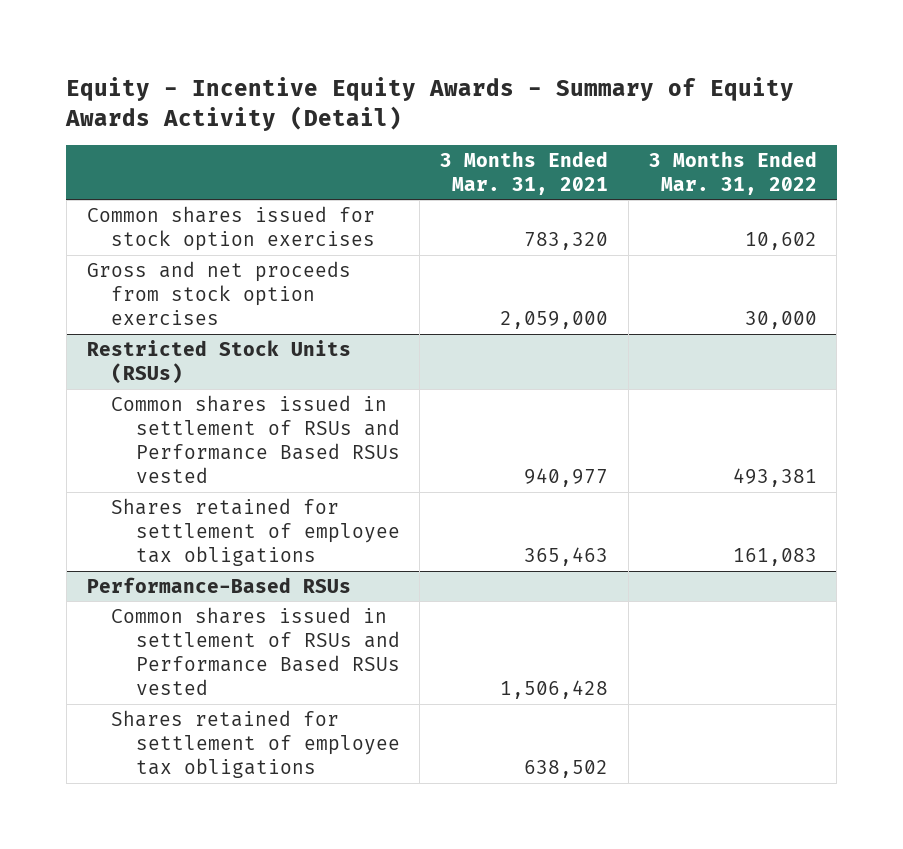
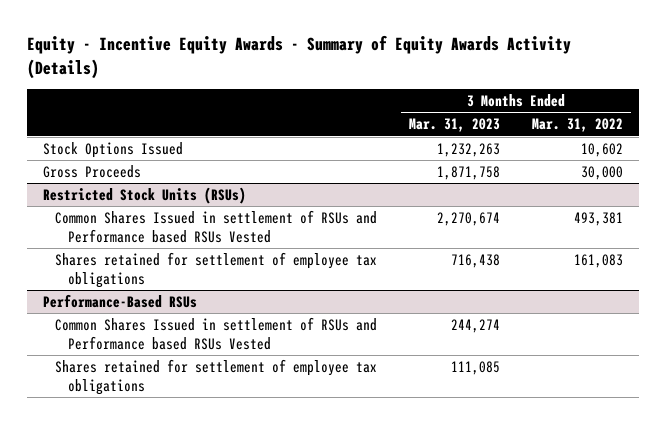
[65,77,795,131] Equity - Incentive Equity Awards - Summary of Equity Awards Activity (Detail) -> [27,35,572,79] Equity - Incentive Equity Awards - Summary of Equity Awards Activity (Details)
[440,150,609,195] 3 Months Ended Mar. 31, 2021 -> none
none -> [409,118,501,133] Mar. 31, 2023
[86,205,376,252] Common shares issued for stock option exercises -> [42,141,183,158] Stock Options Issued
[86,260,351,326] Gross and net proceeds from stock option exercises -> [42,164,141,178] Gross Proceeds
[111,394,400,484] Common shares issued in settlement of RSUs and Performance Based RSUs vested -> [55,209,378,243] Common Shares Issued in settlement of RSUs and Performance based RSUs Vested
[111,606,400,696] Common shares issued in settlement of RSUs and Performance Based RSUs vested -> [55,316,378,350] Common Shares Issued in settlement of RSUs and Performance based RSUs Vested

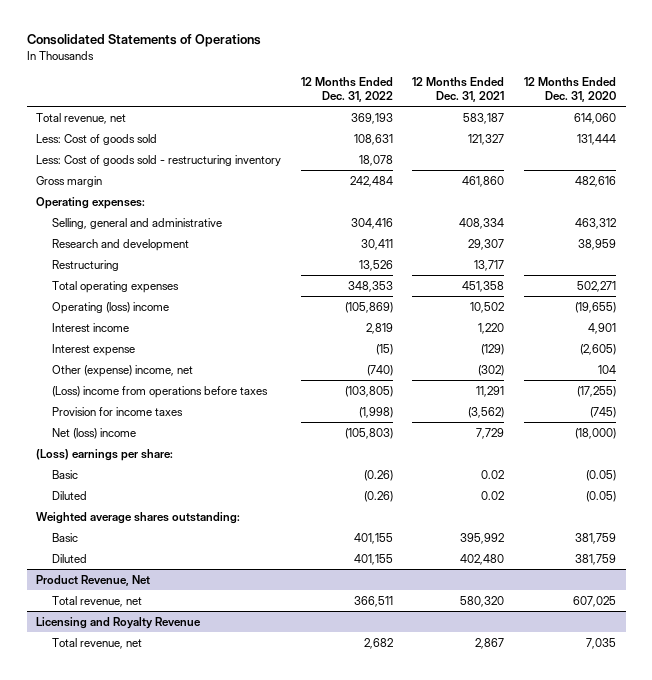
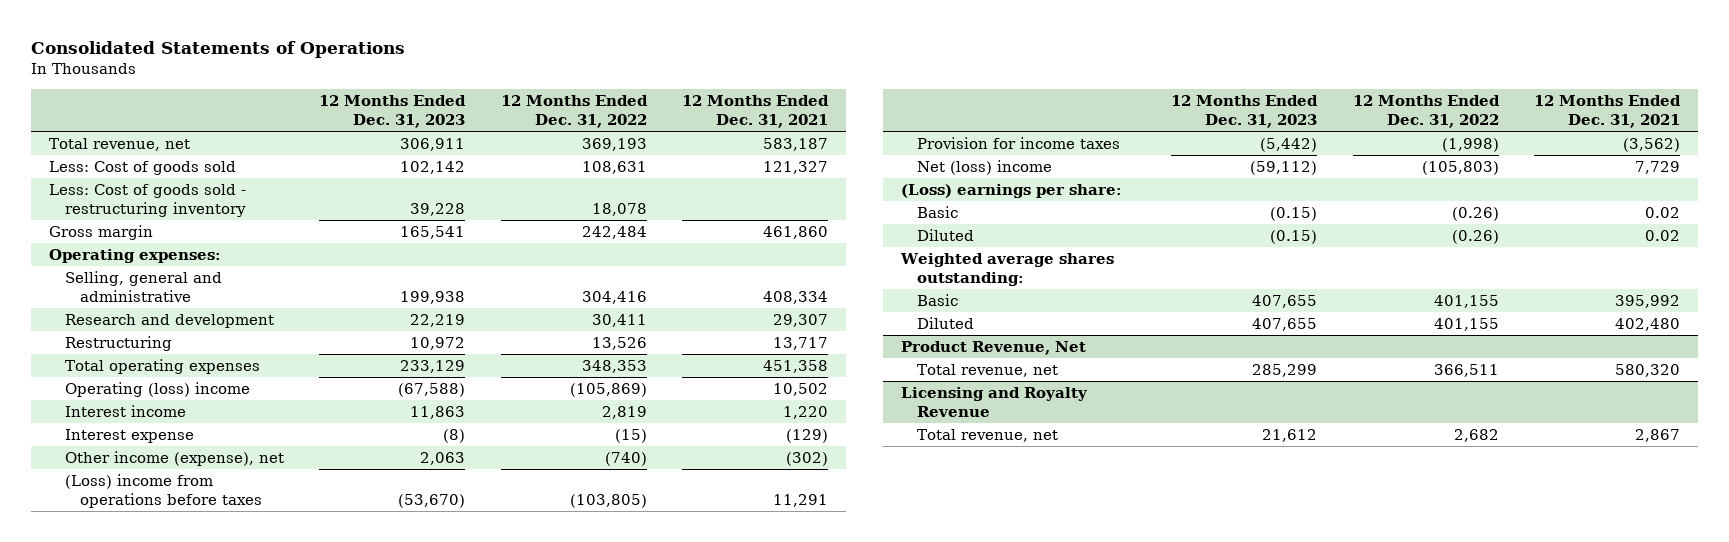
[523,76,616,102] 12 Months Ended Dec. 31, 2020 -> none
none -> [319,95,467,128] 12 Months Ended Dec. 31, 2023
[51,364,193,377] Other (expense) income, net -> [64,451,284,467] Other income (expense), net

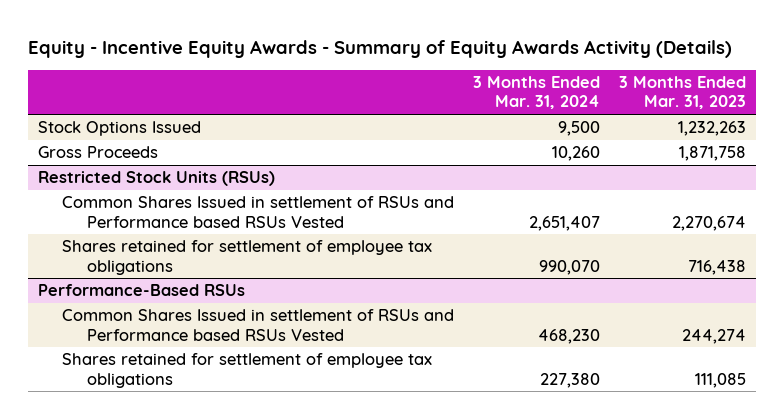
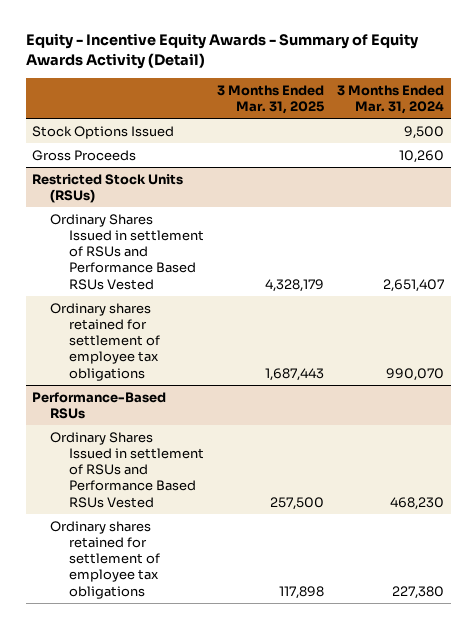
[28,39,733,58] Equity - Incentive Equity Awards - Summary of Equity Awards Activity (Details) -> [25,33,419,70] Equity - Incentive Equity Awards - Summary of Equity Awards Activity (Detail)
[619,76,747,110] 3 Months Ended Mar. 31, 2023 -> none
none -> [216,84,324,114] 3 Months Ended Mar. 31, 2025
[62,196,455,228] Common Shares Issued in settlement of RSUs and Performance based RSUs Vested -> [50,213,204,290] Ordinary Shares Issued in settlement of RSUs and Performance Based RSUs Vested
[62,240,433,275] Shares retained for settlement of employee tax obligations -> [50,302,160,381] Ordinary shares retained for settlement of employee tax obligations
[62,309,455,341] Common Shares Issued in settlement of RSUs and Performance based RSUs Vested -> [50,431,204,508] Ordinary Shares Issued in settlement of RSUs and Performance Based RSUs Vested
[62,353,433,388] Shares retained for settlement of employee tax obligations -> [50,520,160,599] Ordinary shares retained for settlement of employee tax obligations

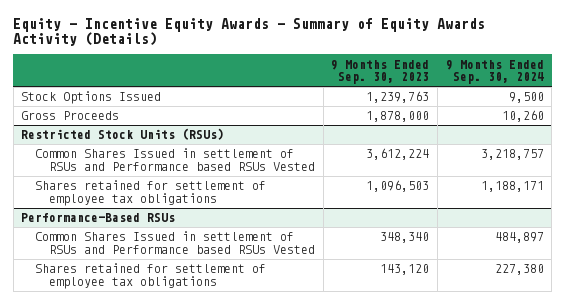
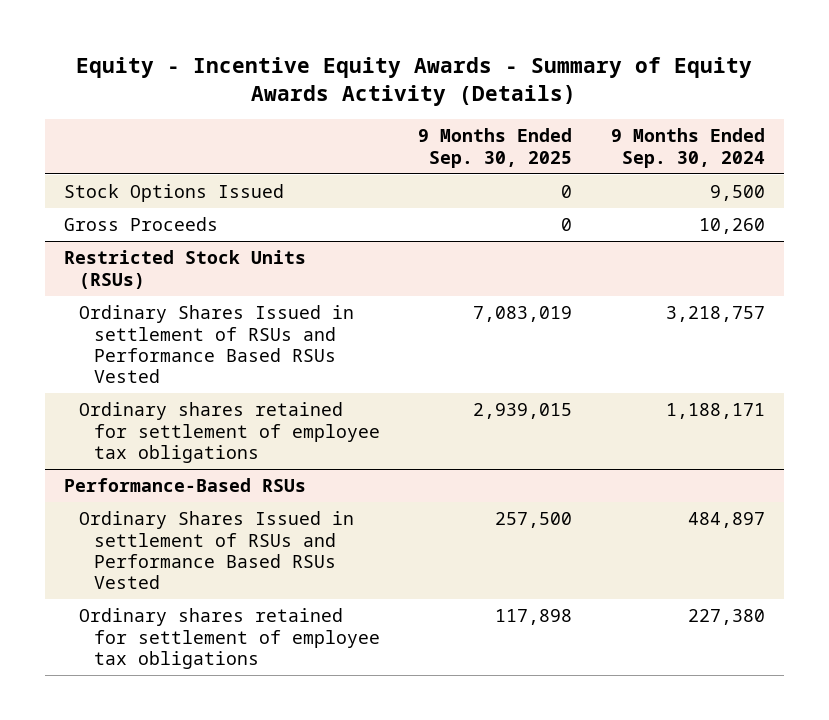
[331,59,430,84] 9 Months Ended Sep. 30, 2023 -> none
none -> [418,128,573,168] 9 Months Ended Sep. 30, 2025
[35,148,315,171] Common Shares Issued in settlement of RSUs and Performance based RSUs Vested -> [78,305,354,384] Ordinary Shares Issued in settlement of RSUs and Performance Based RSUs Vested
[35,180,267,206] Shares retained for settlement of employee tax obligations -> [78,402,380,463] Ordinary shares retained for settlement of employee tax obligations
[35,231,315,254] Common Shares Issued in settlement of RSUs and Performance based RSUs Vested -> [78,511,354,590] Ordinary Shares Issued in settlement of RSUs and Performance Based RSUs Vested
[35,263,267,289] Shares retained for settlement of employee tax obligations -> [78,608,380,669] Ordinary shares retained for settlement of employee tax obligations

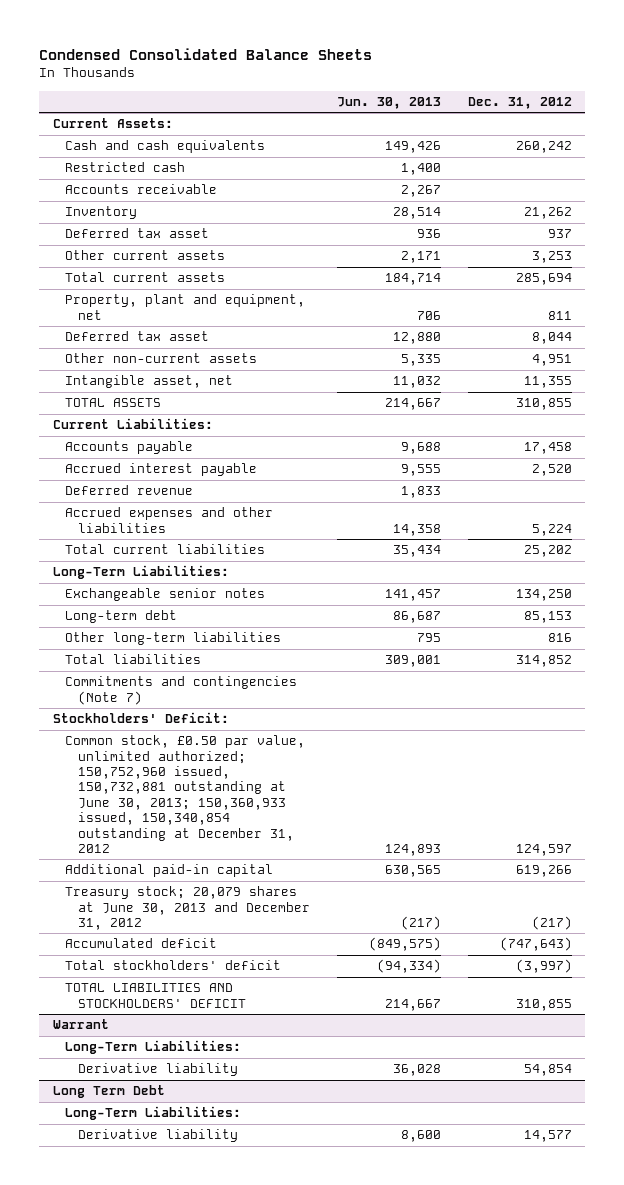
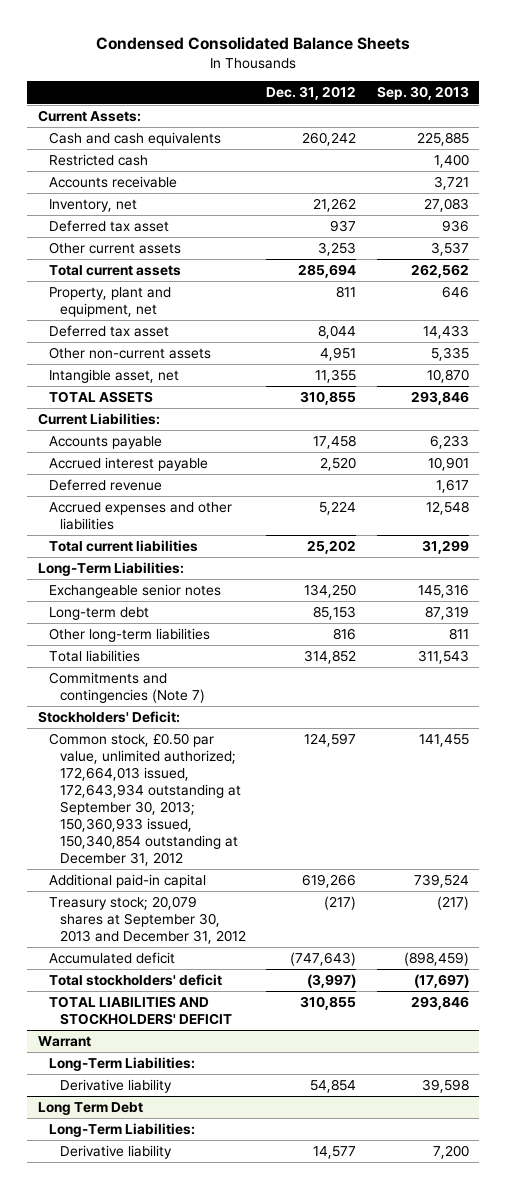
[336,97,441,110] Jun. 30, 2013 -> none
none -> [376,86,469,101] Sep. 30, 2013
[65,206,138,220] Inventory -> [48,199,137,213] Inventory, net
[65,735,306,853] Common stock, £0.50 par value, unlimited authorized; 150,752,960 issued, 150,732,881 outstanding at June 30, 2013; 150,360,933 issued, 150,340,854 outstanding at December 31, 2012 -> [48,733,241,866] Common stock, £0.50 par value, unlimited authorized; 172,664,013 issued, 172,643,934 outstanding at September 30, 2013; 150,360,933 issued, 150,340,854 outstanding at December 31, 2012
[65,886,311,931] Treasury stock; 20,079 shares at June 30, 2013 and December 31, 2012 -> [48,896,246,944] Treasury stock; 20,079 shares at September 30, 2013 and December 31, 2012

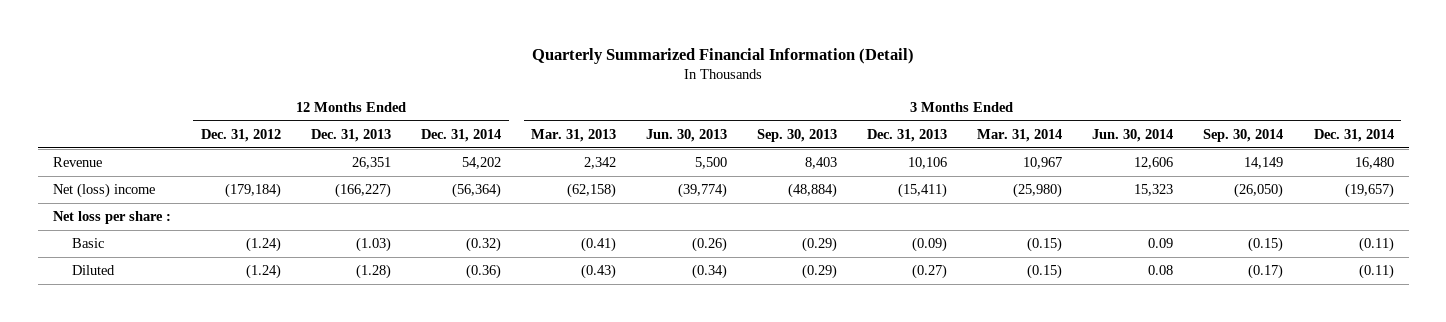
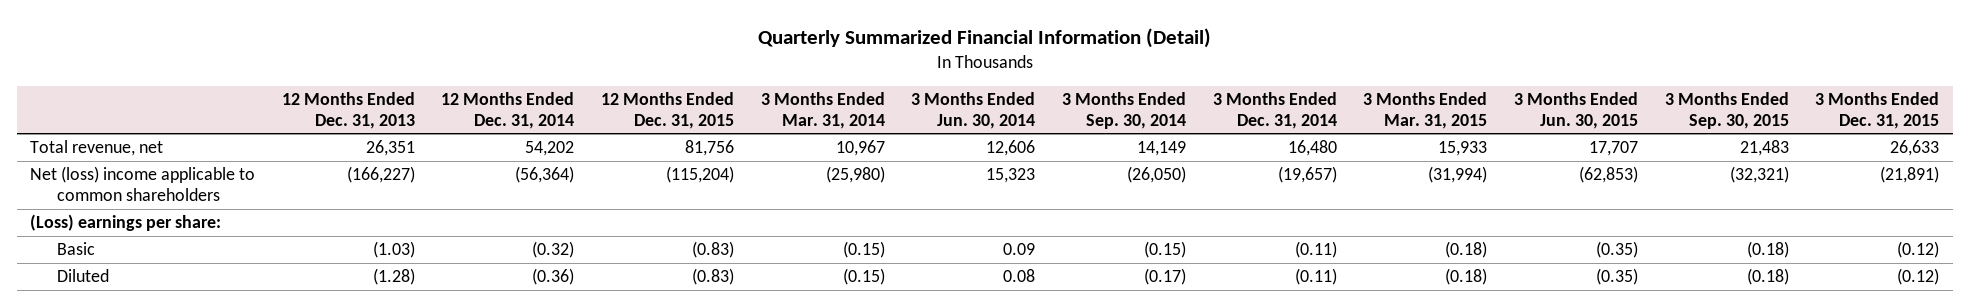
[200,128,281,142] Dec. 31, 2012 -> none
[531,128,617,142] Mar. 31, 2013 -> none
[646,128,728,142] Jun. 30, 2013 -> none
[757,128,838,142] Sep. 30, 2013 -> none
[867,128,948,142] Dec. 31, 2013 -> none
none -> [600,91,734,129] 12 Months Ended Dec. 31, 2015
none -> [1363,91,1488,129] 3 Months Ended Mar. 31, 2015
none -> [1513,91,1638,129] 3 Months Ended Jun. 30, 2015
none -> [1664,91,1789,129] 3 Months Ended Sep. 30, 2015
none -> [1815,91,1940,129] 3 Months Ended Dec. 31, 2015
[52,157,102,168] Revenue -> [29,140,163,157] Total revenue, net
[52,183,155,199] Net (loss) income -> [29,166,255,202] Net (loss) income applicable to common shareholders
[52,211,171,225] Net loss per share : -> [29,214,221,232] (Loss) earnings per share:

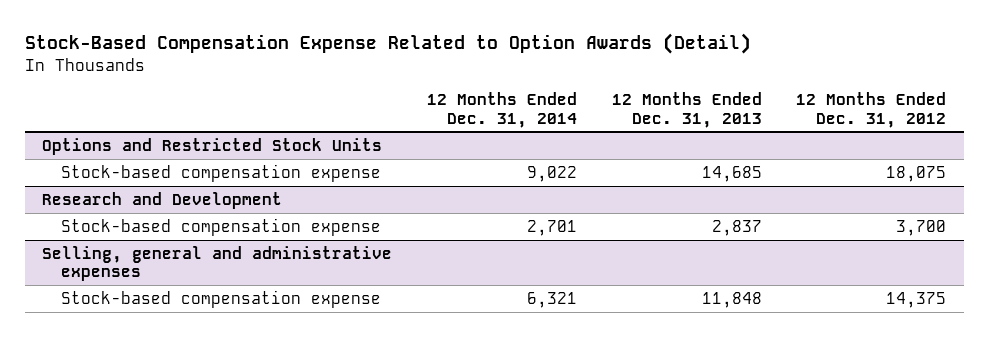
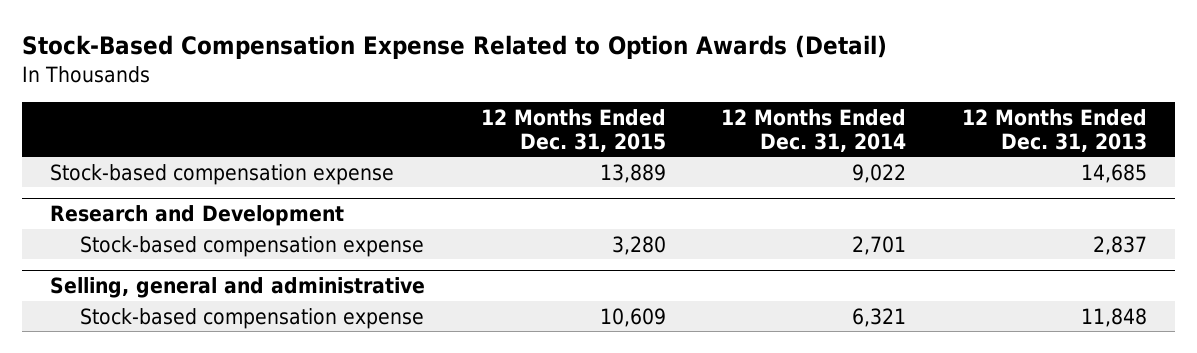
[796,92,947,128] 12 Months Ended Dec. 31, 2012 -> none
none -> [480,108,666,152] 12 Months Ended Dec. 31, 2015
[42,137,383,155] Options and Restricted Stock Units -> none
[42,245,393,282] Selling, general and administrative expenses -> [49,277,425,299] Selling, general and administrative

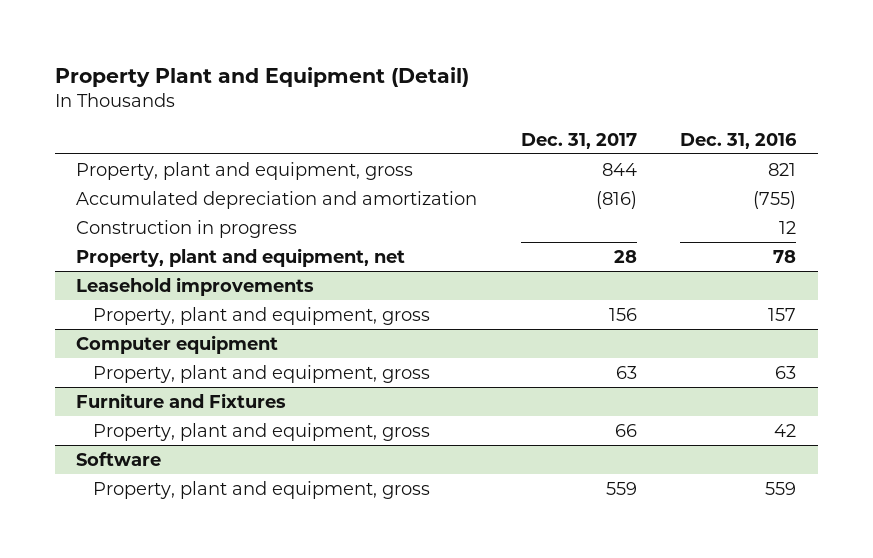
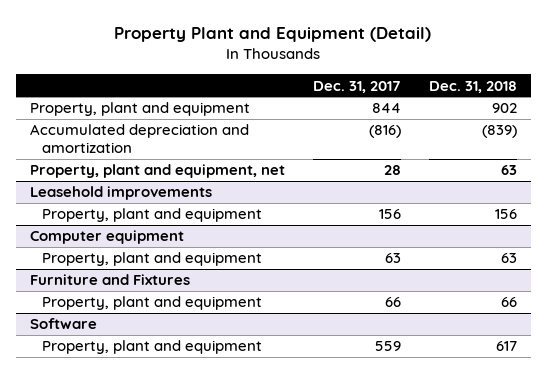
[680,132,798,149] Dec. 31, 2016 -> none
none -> [428,80,517,93] Dec. 31, 2018
[76,161,414,180] Property, plant and equipment, gross -> [30,102,251,117] Property, plant and equipment
[76,219,298,238] Construction in progress -> none
[93,306,431,325] Property, plant and equipment, gross -> [41,208,262,223] Property, plant and equipment
[93,364,431,383] Property, plant and equipment, gross -> [41,252,262,267] Property, plant and equipment
[93,422,431,441] Property, plant and equipment, gross -> [41,296,262,311] Property, plant and equipment
[93,480,431,499] Property, plant and equipment, gross -> [41,340,262,355] Property, plant and equipment

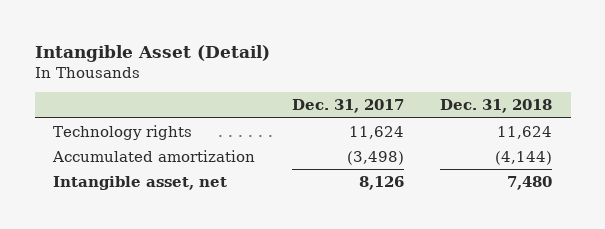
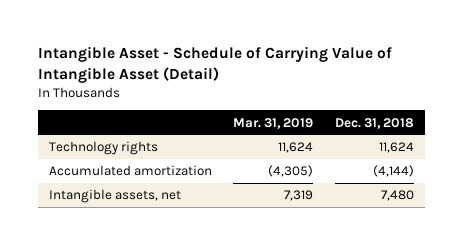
[34,44,270,62] Intangible Asset (Detail) -> [37,46,392,84] Intangible Asset - Schedule of Carrying Value of Intangible Asset (Detail)
[291,99,404,114] Dec. 31, 2017 -> none
none -> [233,117,314,129] Mar. 31, 2019
[53,176,228,191] Intangible asset, net -> [48,189,181,204] Intangible assets, net

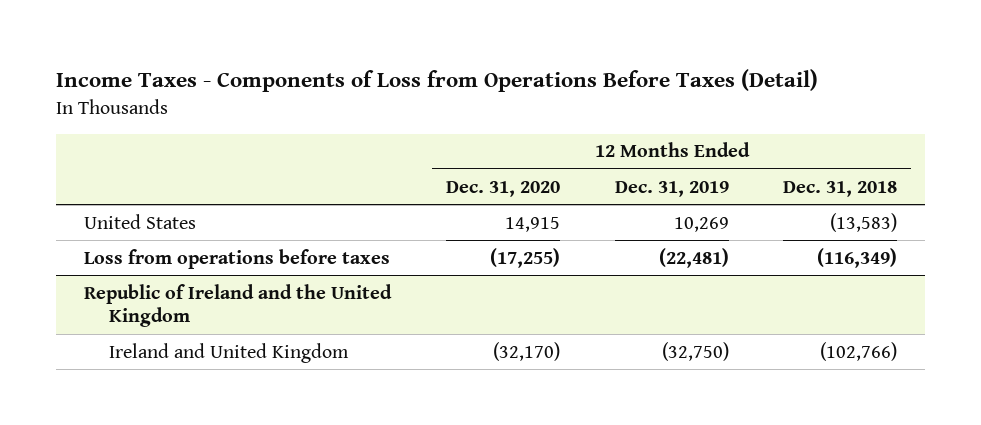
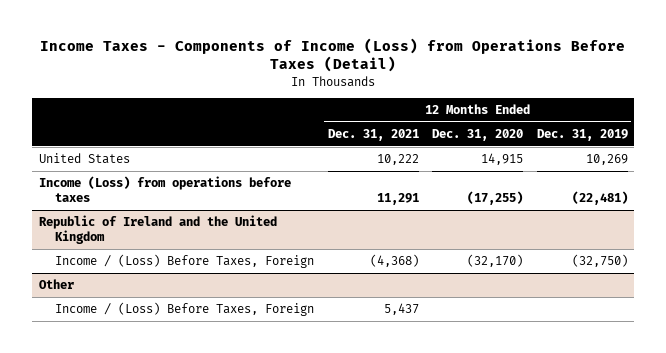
[56,69,819,93] Income Taxes - Components of Loss from Operations Before Taxes (Detail) -> [40,37,626,73] Income Taxes - Components of Income (Loss) from Operations Before Taxes (Detail)
[783,180,898,197] Dec. 31, 2018 -> none
none -> [327,129,419,142] Dec. 31, 2021
[83,248,390,269] Loss from operations before taxes -> [38,176,291,203] Income (Loss) from operations before taxes
[109,342,350,363] Ireland and United Kingdom -> [55,254,315,269] Income / (Loss) Before Taxes, Foreign
none -> [38,279,74,290] Other
none -> [55,302,315,317] Income / (Loss) Before Taxes, Foreign

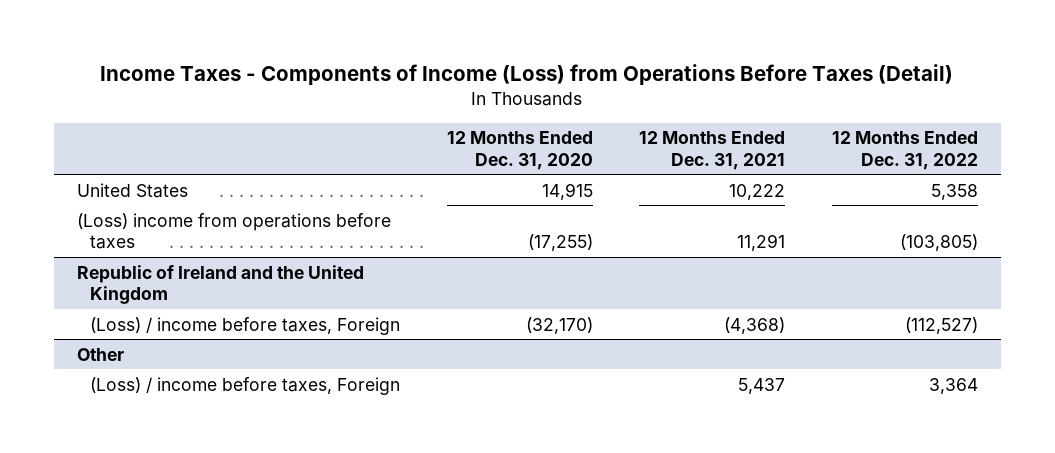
[536,129,628,142] Dec. 31, 2019 -> none
none -> [831,131,978,170] 12 Months Ended Dec. 31, 2022
[38,176,291,203] Income (Loss) from operations before taxes -> [77,212,392,249] (Loss) income from operations before taxes
[55,254,315,269] Income / (Loss) Before Taxes, Foreign -> [90,316,401,335] (Loss) / income before taxes, Foreign
[55,302,315,317] Income / (Loss) Before Taxes, Foreign -> [90,376,401,395] (Loss) / income before taxes, Foreign

